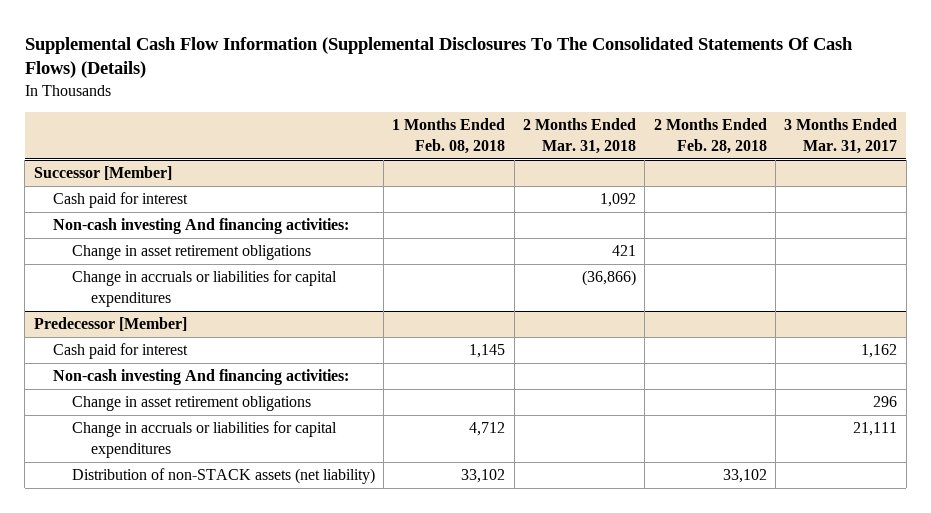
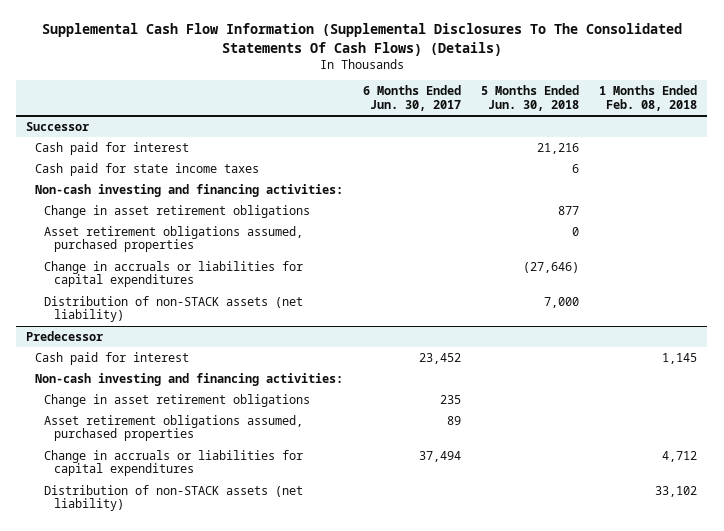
[523,118,637,154] 2 Months Ended Mar. 31, 2018 -> none
[653,118,767,154] 2 Months Ended Feb. 28, 2018 -> none
[784,118,898,154] 3 Months Ended Mar. 31, 2017 -> none
none -> [363,85,462,111] 6 Months Ended Jun. 30, 2017
none -> [481,85,580,111] 5 Months Ended Jun. 30, 2018
[33,166,172,181] Successor [Member] -> [26,121,90,131] Successor
none -> [35,162,260,176] Cash paid for state income taxes
[52,218,349,235] Non-cash investing And financing activities: -> [35,183,344,197] Non-cash investing and financing activities:
none -> [44,225,304,253] Asset retirement obligations assumed, purchased properties
none -> [44,295,304,323] Distribution of non-STACK assets (net liability)
[33,317,187,332] Predecessor [Member] -> [26,330,104,341] Predecessor
[52,369,349,386] Non-cash investing And financing activities: -> [35,372,344,386] Non-cash investing and financing activities:
none -> [44,414,304,442] Asset retirement obligations assumed, purchased properties

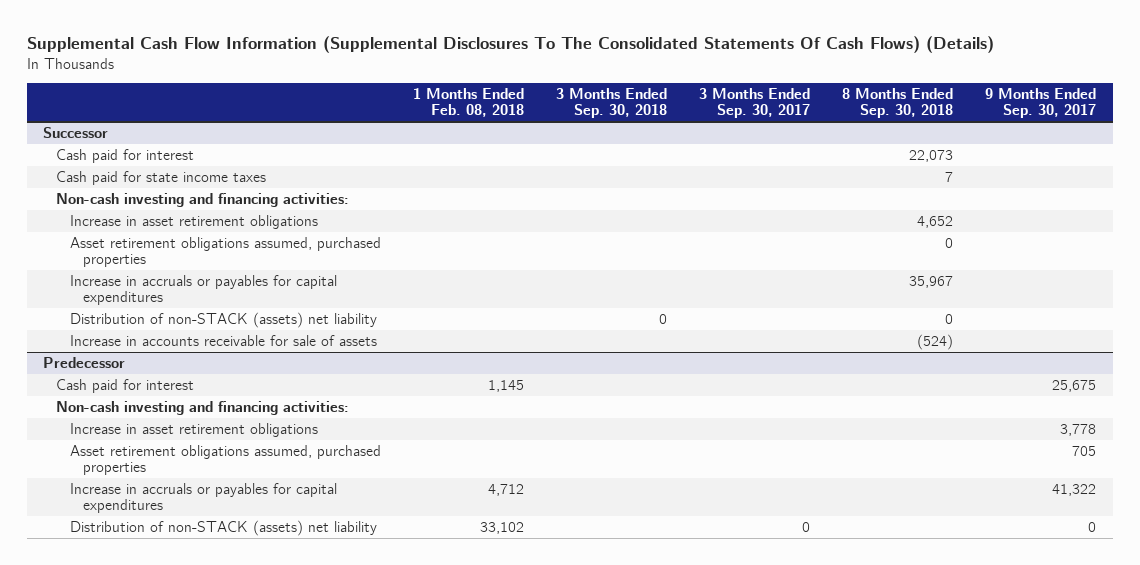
[363,85,462,111] 6 Months Ended Jun. 30, 2017 -> none
[481,85,580,111] 5 Months Ended Jun. 30, 2018 -> none
none -> [556,87,668,119] 3 Months Ended Sep. 30, 2018
none -> [699,87,811,119] 3 Months Ended Sep. 30, 2017
none -> [842,87,954,119] 8 Months Ended Sep. 30, 2018
none -> [985,87,1097,119] 9 Months Ended Sep. 30, 2017
[44,204,311,218] Change in asset retirement obligations -> [69,214,318,229] Increase in asset retirement obligations
[44,260,304,288] Change in accruals or liabilities for capital expenditures -> [69,274,337,306] Increase in accruals or payables for capital expenditures
[44,295,304,323] Distribution of non-STACK assets (net liability) -> [69,311,377,328] Distribution of non-STACK (assets) net liability
none -> [69,334,377,346] Increase in accounts receivable for sale of assets
[44,393,311,407] Change in asset retirement obligations -> [69,422,318,437] Increase in asset retirement obligations
[44,449,304,477] Change in accruals or liabilities for capital expenditures -> [69,482,337,514] Increase in accruals or payables for capital expenditures
[44,484,304,512] Distribution of non-STACK assets (net liability) -> [69,519,377,536] Distribution of non-STACK (assets) net liability

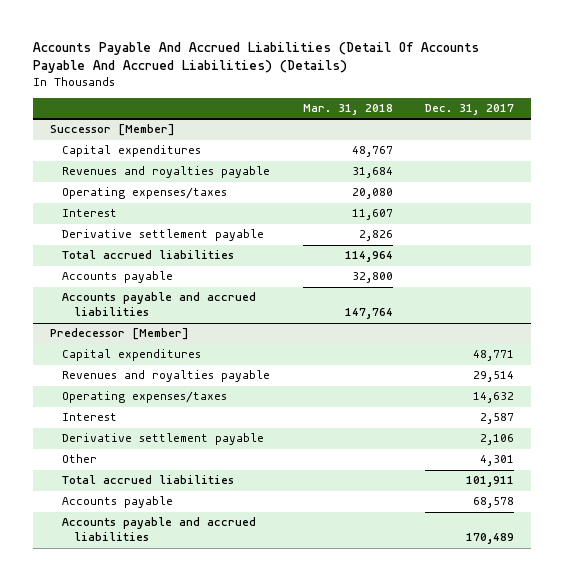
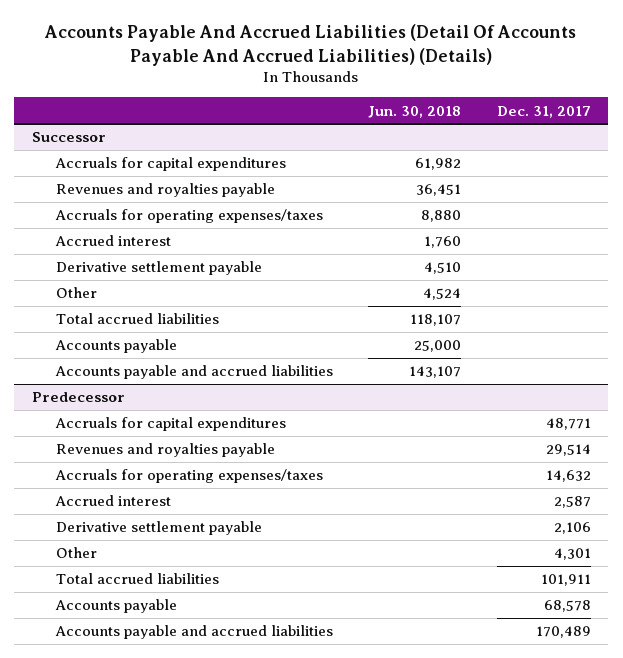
[302,104,393,116] Mar. 31, 2018 -> none
none -> [368,105,462,118] Jun. 30, 2018
[49,124,175,137] Successor [Member] -> [32,132,107,143] Successor
[62,145,202,158] Capital expenditures -> [54,157,286,172] Accruals for capital expenditures
[62,187,228,200] Operating expenses/taxes -> [54,209,323,224] Accruals for operating expenses/taxes
[62,209,118,218] Interest -> [54,235,171,247] Accrued interest
none -> [55,287,97,299] Other
[49,328,189,341] Predecessor [Member] -> [32,392,126,403] Predecessor
[62,349,202,362] Capital expenditures -> [54,417,286,432] Accruals for capital expenditures
[62,391,228,404] Operating expenses/taxes -> [54,469,323,484] Accruals for operating expenses/taxes
[62,413,118,422] Interest -> [54,495,171,507] Accrued interest

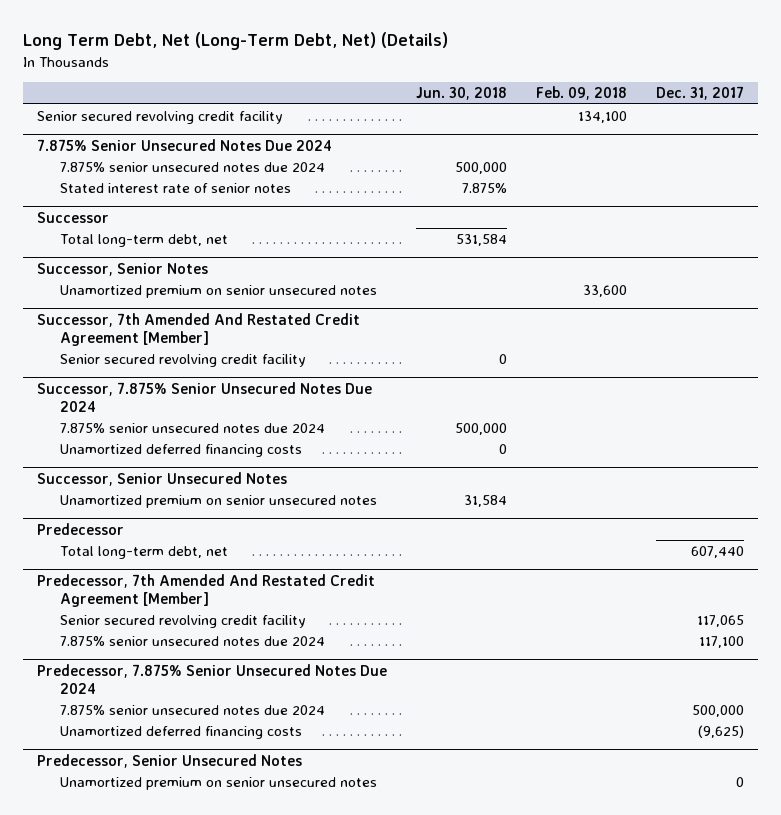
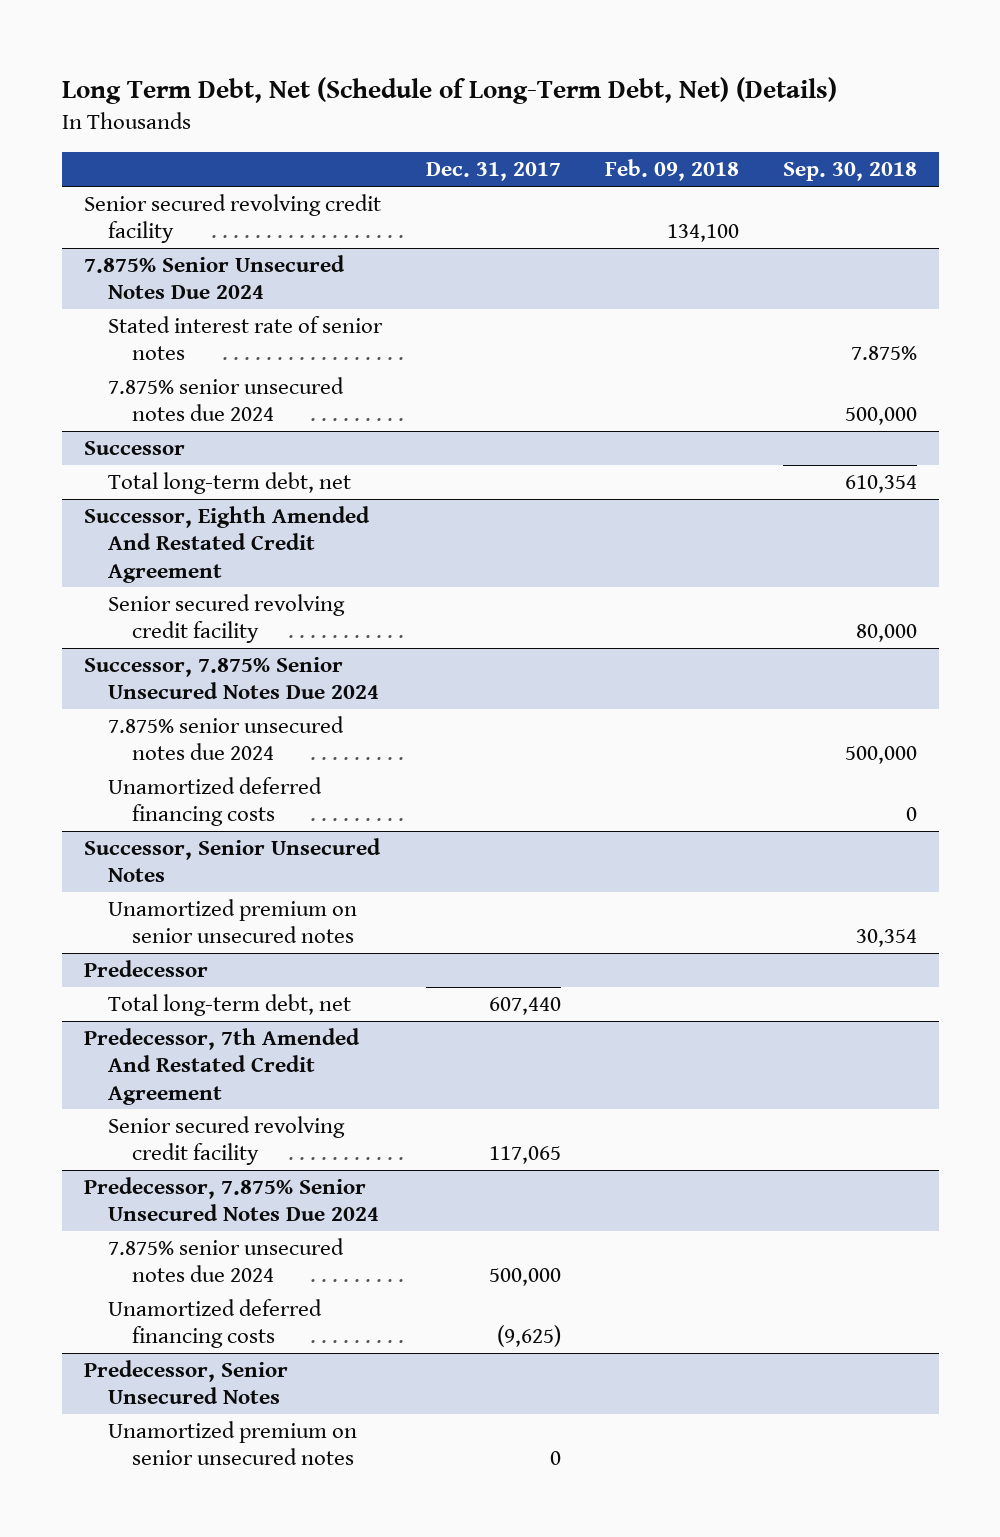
[22,32,448,51] Long Term Debt, Net (Long-Term Debt, Net) (Details) -> [61,76,837,104] Long Term Debt, Net (Schedule of Long-Term Debt, Net) (Details)
[415,86,507,100] Jun. 30, 2018 -> none
none -> [782,162,917,182] Sep. 30, 2018
[60,161,326,172] 7.875% senior unsecured notes due 2024 -> [107,377,344,422] 7.875% senior unsecured notes due 2024
[37,262,209,276] Successor, Senior Notes -> none
[60,284,378,298] Unamortized premium on senior unsecured notes -> none
[37,312,361,346] Successor, 7th Amended And Restated Credit Agreement [Member] -> [83,506,370,583] Successor, Eighth Amended And Restated Credit Agreement
[37,573,376,607] Predecessor, 7th Amended And Restated Credit Agreement [Member] -> [83,1028,360,1105] Predecessor, 7th Amended And Restated Credit Agreement
[60,635,326,646] 7.875% senior unsecured notes due 2024 -> none

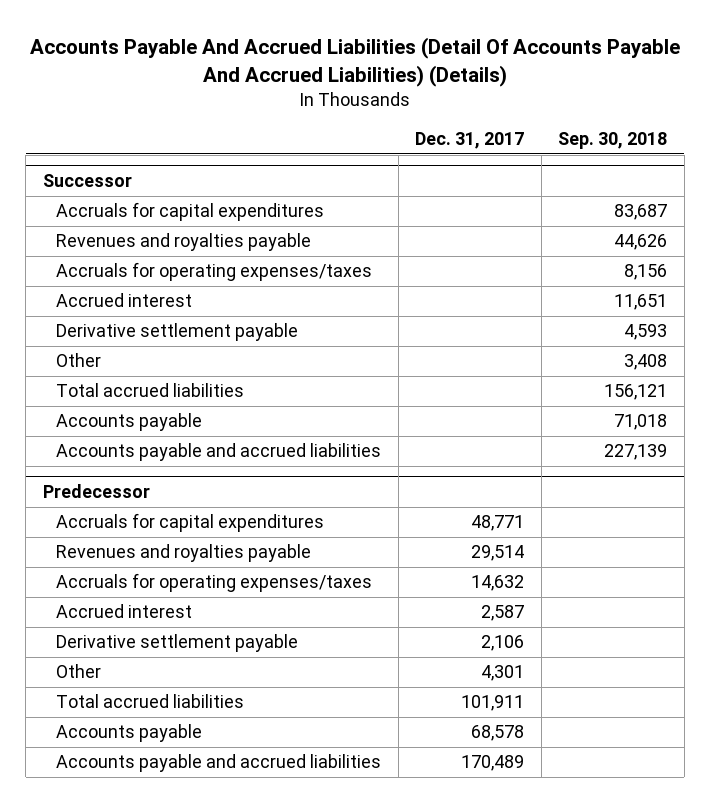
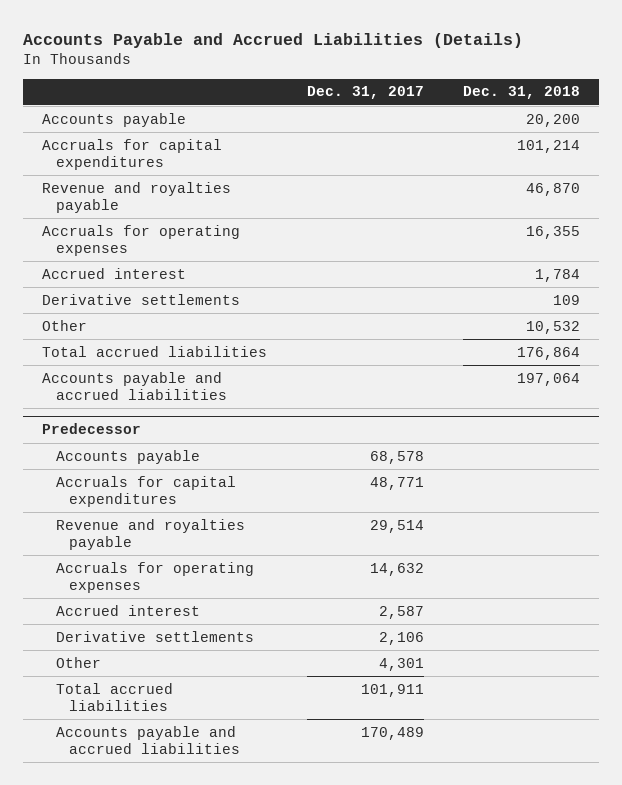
[30,36,681,87] Accounts Payable And Accrued Liabilities (Detail Of Accounts Payable And Accrued Liabilities) (Details) -> [22,33,523,49] Accounts Payable and Accrued Liabilities (Details)
[558,132,668,150] Sep. 30, 2018 -> none
none -> [462,86,580,100] Dec. 31, 2018
[42,174,132,188] Successor -> none
[56,202,325,222] Accruals for capital expenditures -> none
[56,233,312,252] Revenues and royalties payable -> none
[56,262,373,282] Accruals for operating expenses/taxes -> none
[56,293,193,308] Accrued interest -> none
[56,323,299,342] Derivative settlement payable -> none
[56,353,102,368] Other -> none
[56,383,245,398] Total accrued liabilities -> none
[56,413,203,432] Accounts payable -> none
[56,443,382,462] Accounts payable and accrued liabilities -> none
none -> [42,112,187,127] Accounts payable
none -> [42,138,223,171] Accruals for capital expenditures
none -> [42,181,232,214] Revenue and royalties payable
none -> [42,224,241,257] Accruals for operating expenses
none -> [42,267,187,279] Accrued interest
none -> [42,293,241,305] Derivative settlements
none -> [42,319,88,331] Other
none -> [42,345,268,357] Total accrued liabilities
none -> [42,371,227,401] Accounts payable and accrued liabilities
[56,724,203,743] Accounts payable -> [55,449,200,464] Accounts payable
[56,544,312,563] Revenues and royalties payable -> [55,518,245,551] Revenue and royalties payable
[56,573,373,593] Accruals for operating expenses/taxes -> [55,561,254,594] Accruals for operating expenses
[56,634,299,653] Derivative settlement payable -> [55,630,254,642] Derivative settlements

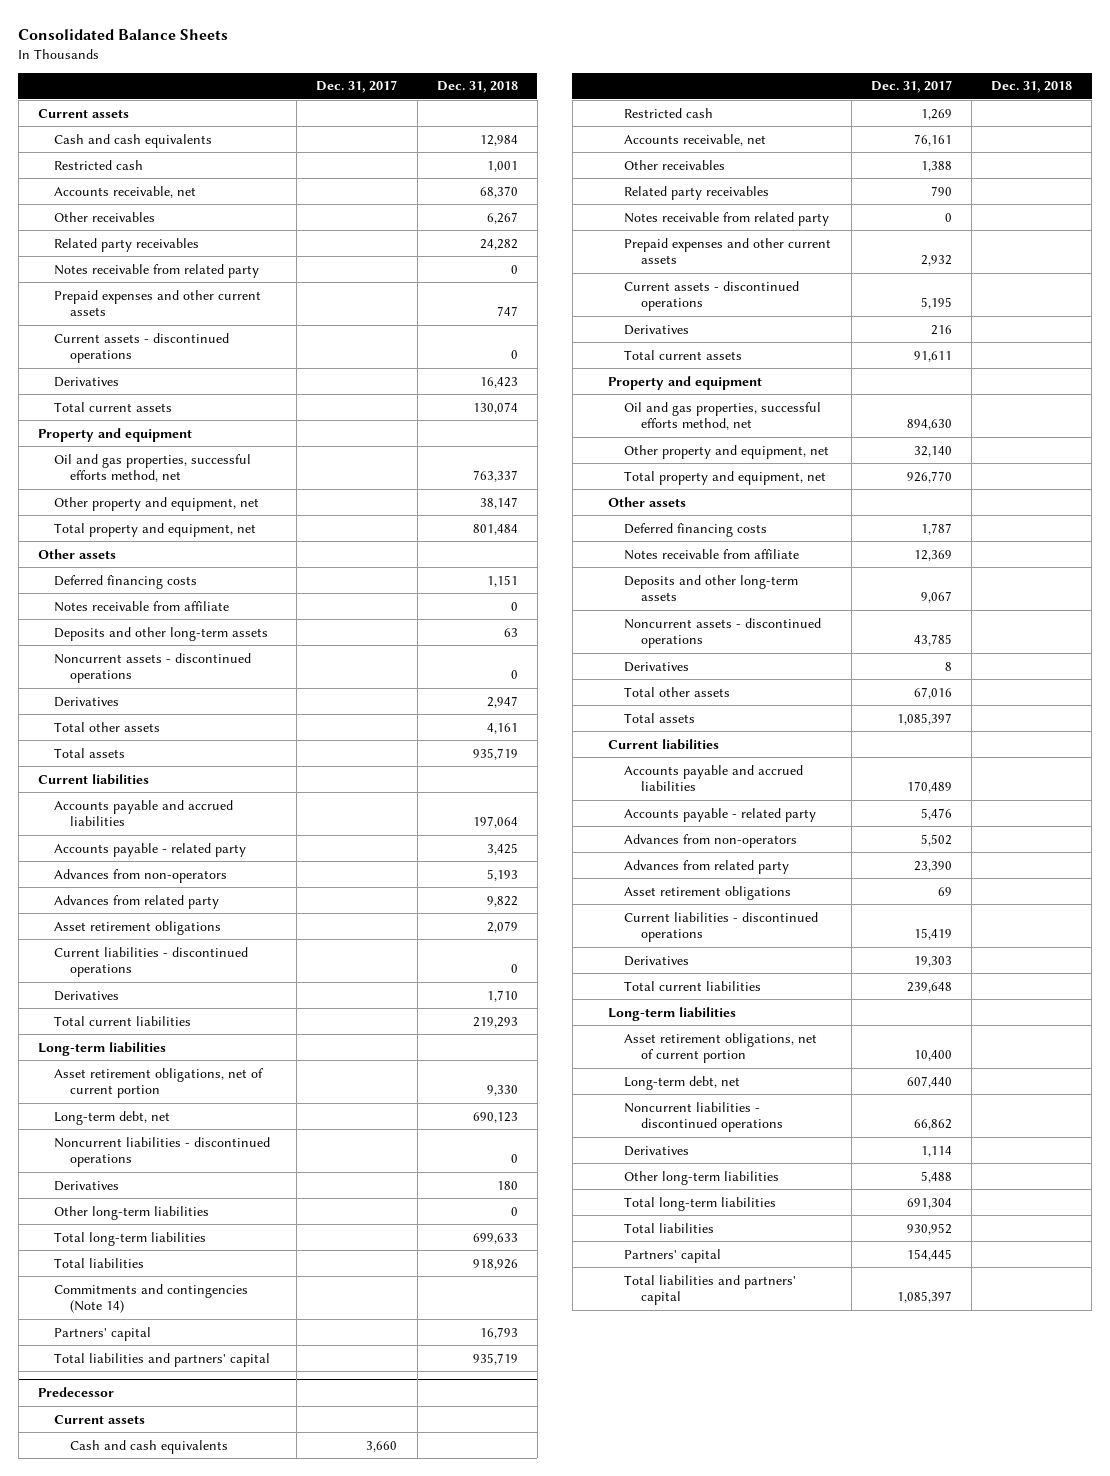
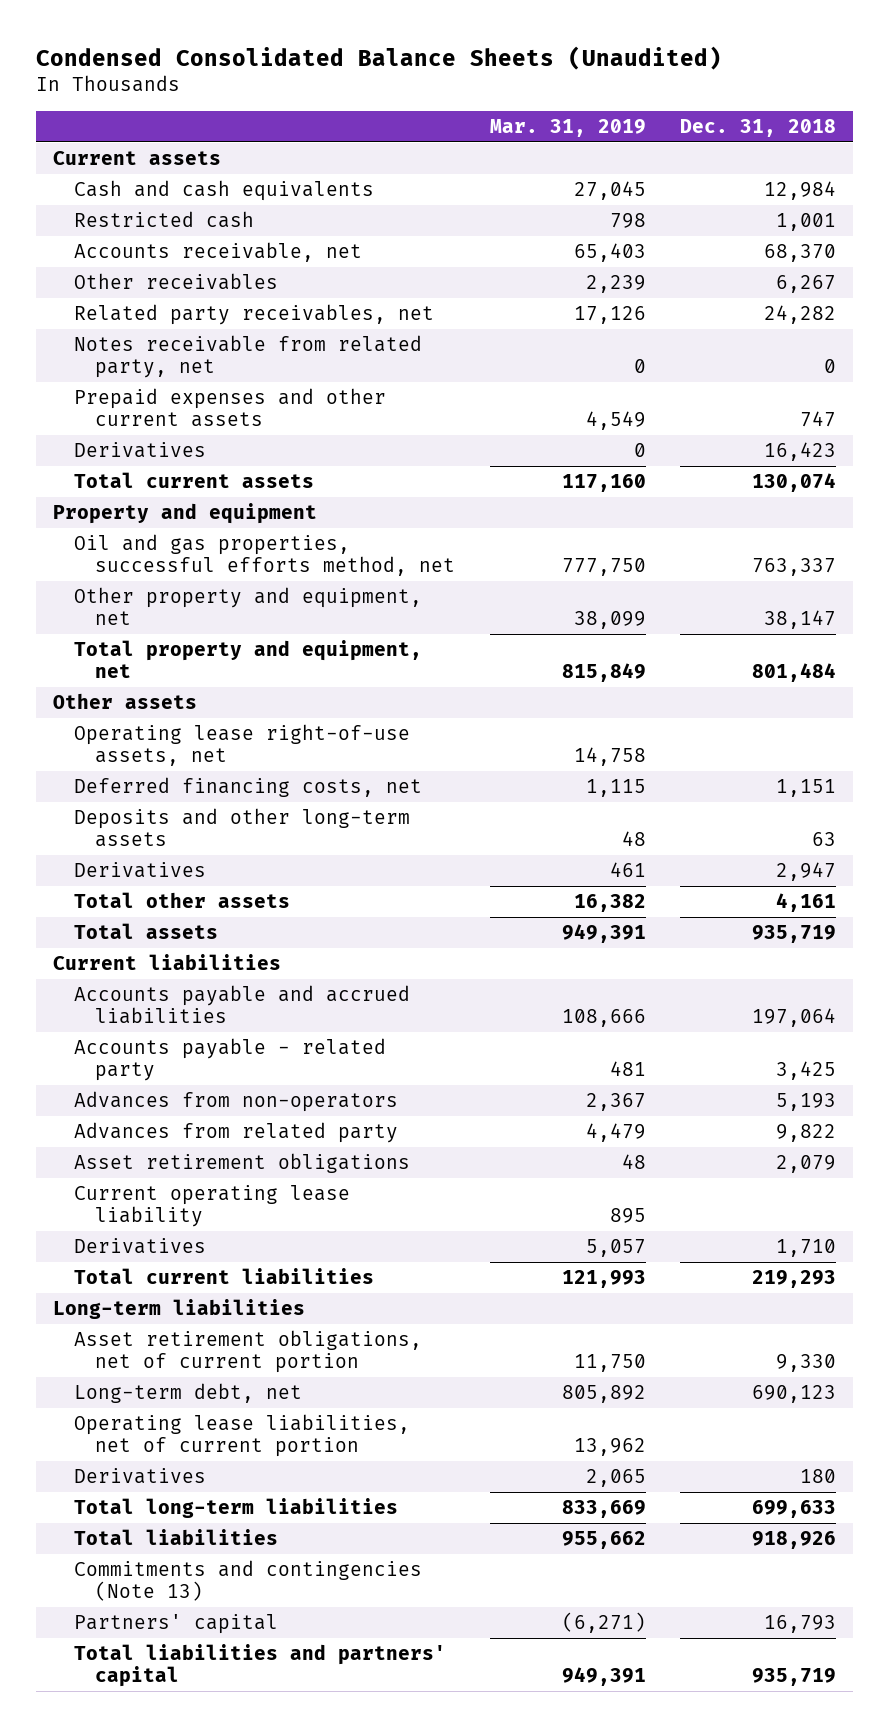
[18,28,229,40] Consolidated Balance Sheets -> [35,45,722,70] Condensed Consolidated Balance Sheets (Unaudited)
[316,80,398,94] Dec. 31, 2017 -> none
none -> [489,118,646,137] Mar. 31, 2019
[53,237,199,252] Related party receivables -> [74,304,435,326] Related party receivables, net
[53,263,259,278] Notes receivable from related party -> [74,335,423,379] Notes receivable from related party, net
[53,332,229,364] Current assets - discontinued operations -> none
[53,600,229,612] Notes receivable from affiliate -> none
none -> [74,724,411,767] Operating lease right-of-use assets, net
[53,574,197,589] Deferred financing costs -> [74,777,423,798] Deferred financing costs, net
[53,652,251,684] Noncurrent assets - discontinued operations -> none
[53,946,248,978] Current liabilities - discontinued operations -> none
none -> [74,1185,351,1228] Current operating lease liability
[53,1136,270,1168] Noncurrent liabilities - discontinued operations -> none
none -> [74,1414,411,1458] Operating lease liabilities, net of current portion
[53,1205,209,1220] Other long-term liabilities -> none
[53,1283,248,1314] Commitments and contingencies (Note 14) -> [74,1560,423,1602] Commitments and contingencies (Note 13)
[37,1386,114,1397] Predecessor -> none
[53,1414,145,1424] Current assets -> none
[70,1439,229,1454] Cash and cash equivalents -> none
[624,107,714,118] Restricted cash -> none
[624,133,767,146] Accounts receivable, net -> none
[624,159,726,170] Other receivables -> none
[624,185,770,200] Related party receivables -> none
[624,211,830,226] Notes receivable from related party -> none
[624,237,832,265] Prepaid expenses and other current assets -> none
[624,280,800,312] Current assets - discontinued operations -> none
[624,324,690,335] Derivatives -> none
[624,349,743,360] Total current assets -> none
[608,375,763,390] Property and equipment -> none
[624,401,822,431] Oil and gas properties, successful efforts method, net -> none
[624,444,830,459] Other property and equipment, net -> none
[624,470,827,485] Total property and equipment, net -> none
[608,496,687,507] Other assets -> none
[624,522,768,537] Deferred financing costs -> none
[624,548,800,560] Notes receivable from affiliate -> none
[624,574,799,602] Deposits and other long-term assets -> none
[624,617,822,649] Noncurrent assets - discontinued operations -> none
[624,661,690,672] Derivatives -> none
[624,686,731,697] Total other assets -> none
[624,712,696,723] Total assets -> none
[608,738,720,750] Current liabilities -> none
[624,764,804,792] Accounts payable and accrued liabilities -> none
[624,807,817,822] Accounts payable - related party -> none
[624,833,798,848] Advances from non-operators -> none
[624,859,790,874] Advances from related party -> none
[624,885,792,900] Asset retirement obligations -> none
[624,911,819,943] Current liabilities - discontinued operations -> none
[624,955,690,966] Derivatives -> none
[624,980,762,991] Total current liabilities -> none
[608,1006,737,1021] Long-term liabilities -> none
[624,1032,818,1064] Asset retirement obligations, net of current portion -> none
[624,1075,741,1090] Long-term debt, net -> none
[624,1101,783,1133] Noncurrent liabilities - discontinued operations -> none
[624,1145,690,1156] Derivatives -> none
[624,1170,780,1185] Other long-term liabilities -> none
[624,1196,777,1211] Total long-term liabilities -> none
[624,1222,715,1233] Total liabilities -> none
[624,1248,722,1263] Partners' capital -> none
[624,1274,797,1306] Total liabilities and partners' capital -> none

